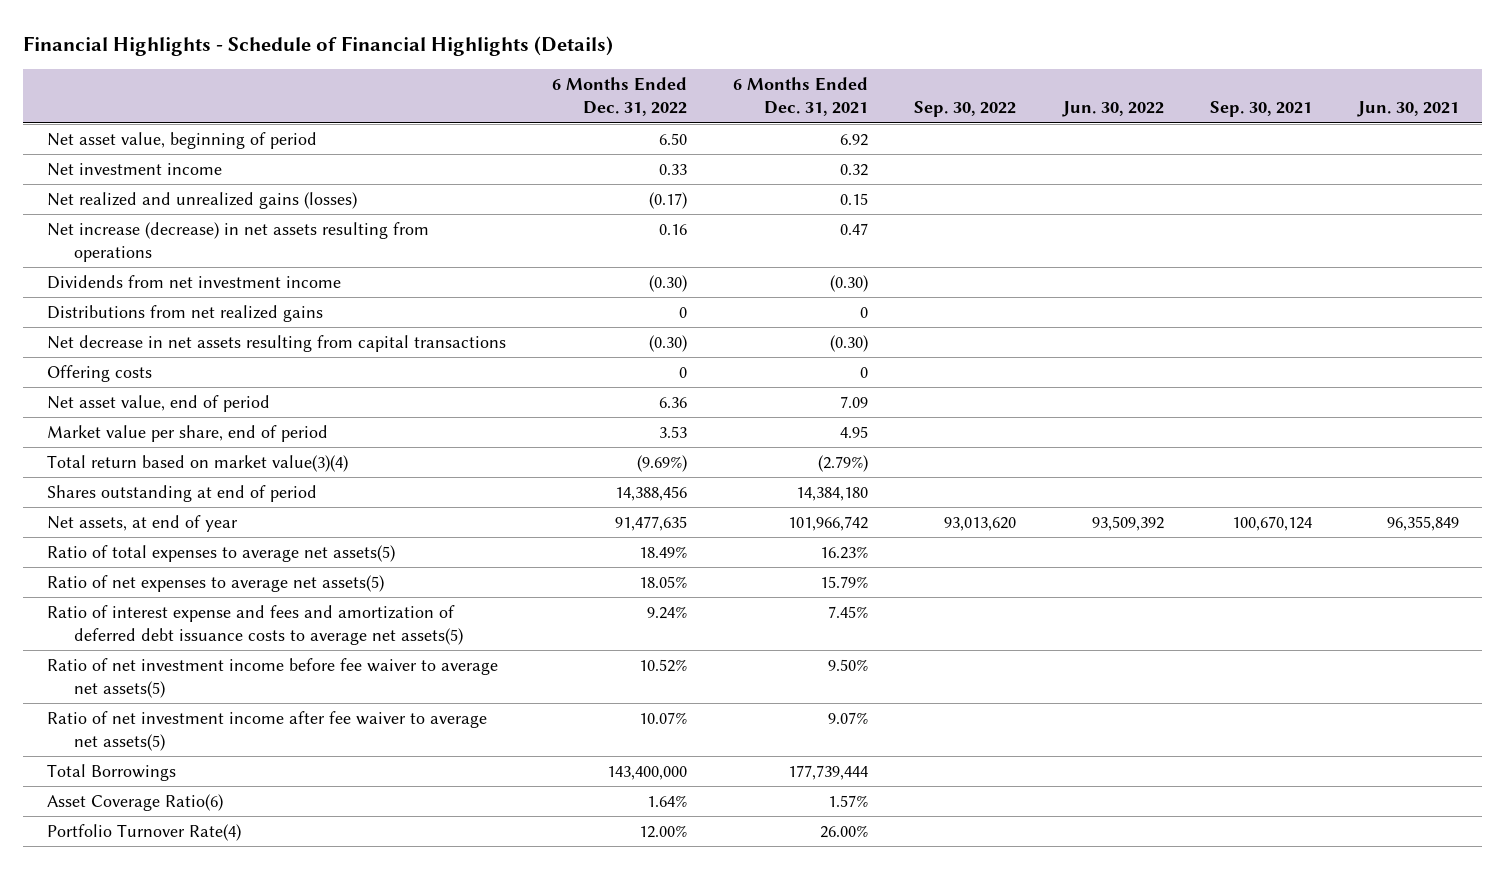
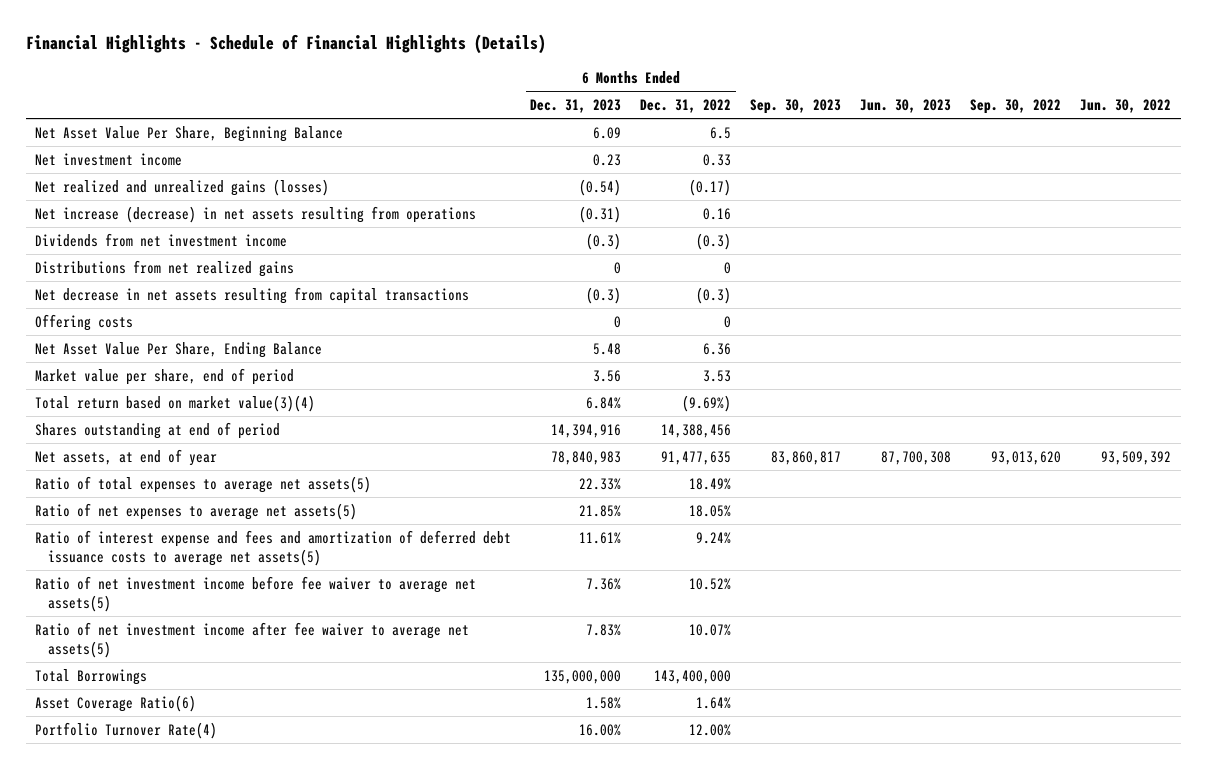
[733,77,869,117] 6 Months Ended Dec. 31, 2021 -> none
[1209,101,1312,118] Sep. 30, 2021 -> none
[1357,101,1460,118] Jun. 30, 2021 -> none
none -> [530,99,622,114] Dec. 31, 2023
none -> [750,99,842,115] Sep. 30, 2023
none -> [860,99,952,114] Jun. 30, 2023
[46,131,317,149] Net asset value, beginning of period -> [35,125,344,142] Net Asset Value Per Share, Beginning Balance
[658,132,687,145] 6.50 -> [710,126,732,139] 6.5
[648,274,687,292] (0.30) -> [696,232,732,250] (0.3)
[648,334,687,352] (0.30) -> [696,286,732,304] (0.3)
[46,394,270,412] Net asset value, end of period -> [35,341,323,358] Net Asset Value Per Share, Ending Balance

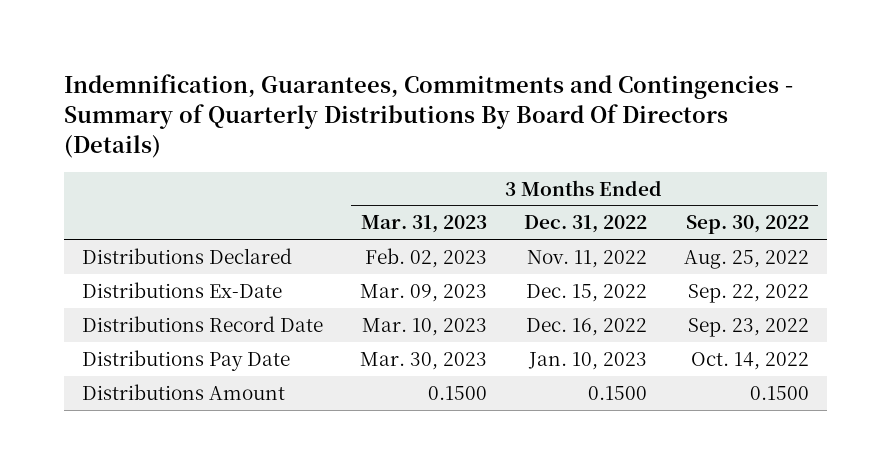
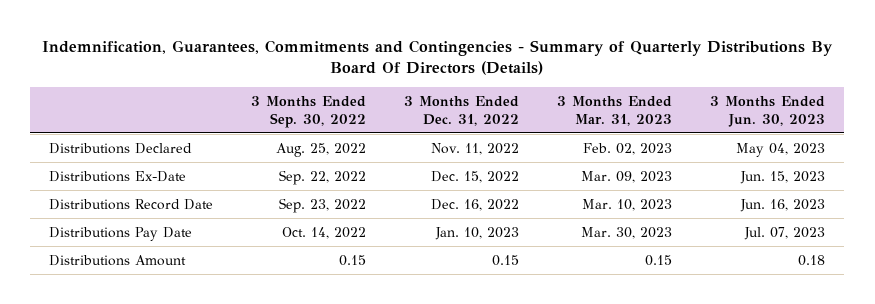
none -> [710,95,826,127] 3 Months Ended Jun. 30, 2023
[427,385,487,400] 0.1500 -> [645,254,673,266] 0.15
[587,385,647,400] 0.1500 -> [492,254,520,266] 0.15
[749,385,809,400] 0.1500 -> [339,254,367,266] 0.15

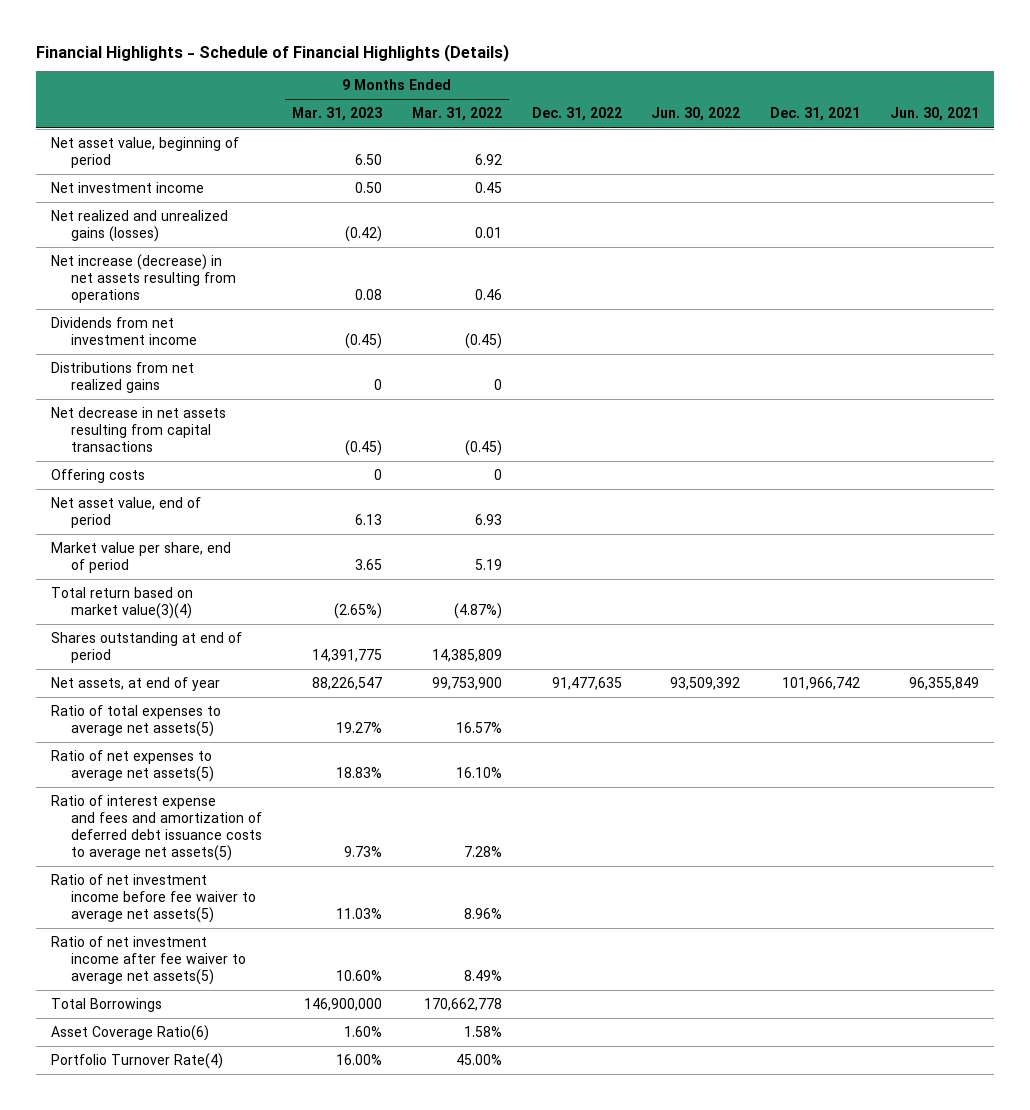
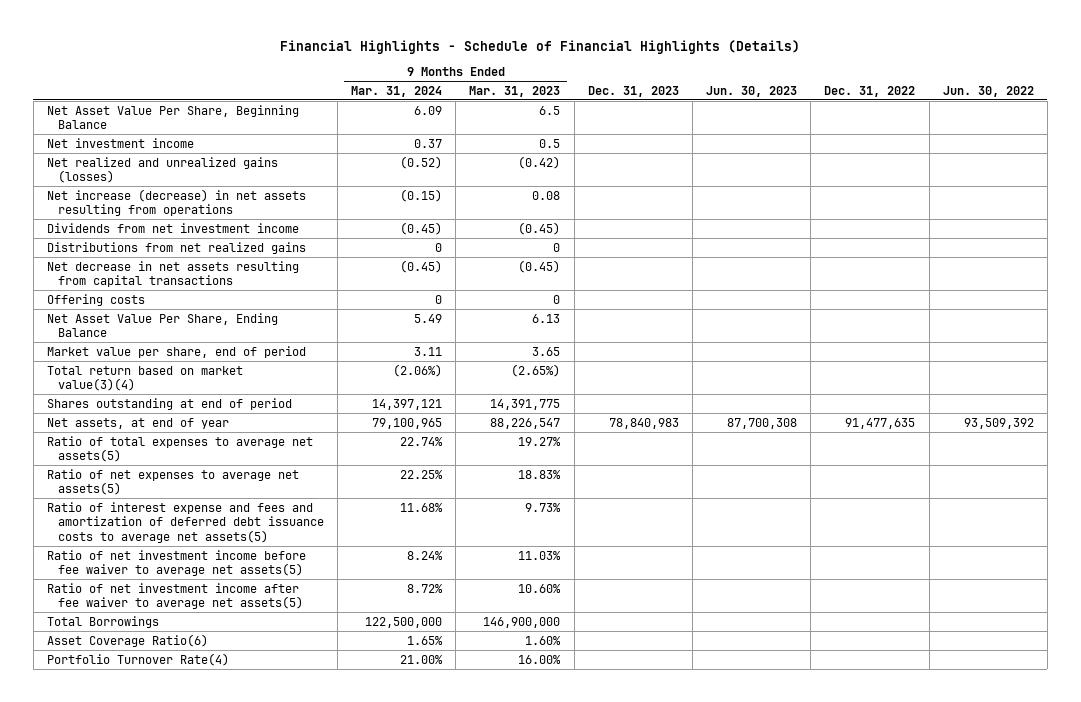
[411,107,502,122] Mar. 31, 2022 -> none
[770,107,861,122] Dec. 31, 2021 -> none
[889,107,979,122] Jun. 30, 2021 -> none
none -> [351,85,443,97] Mar. 31, 2024
none -> [587,85,679,97] Dec. 31, 2023
none -> [706,85,798,97] Jun. 30, 2023
[51,136,240,168] Net asset value, beginning of period -> [47,104,300,130] Net Asset Value Per Share, Beginning Balance
[355,153,383,165] 6.50 -> [539,105,561,115] 6.5
[355,181,383,193] 0.50 -> [539,138,561,148] 0.5
[51,496,202,528] Net asset value, end of period -> [47,312,279,338] Net Asset Value Per Share, Ending Balance

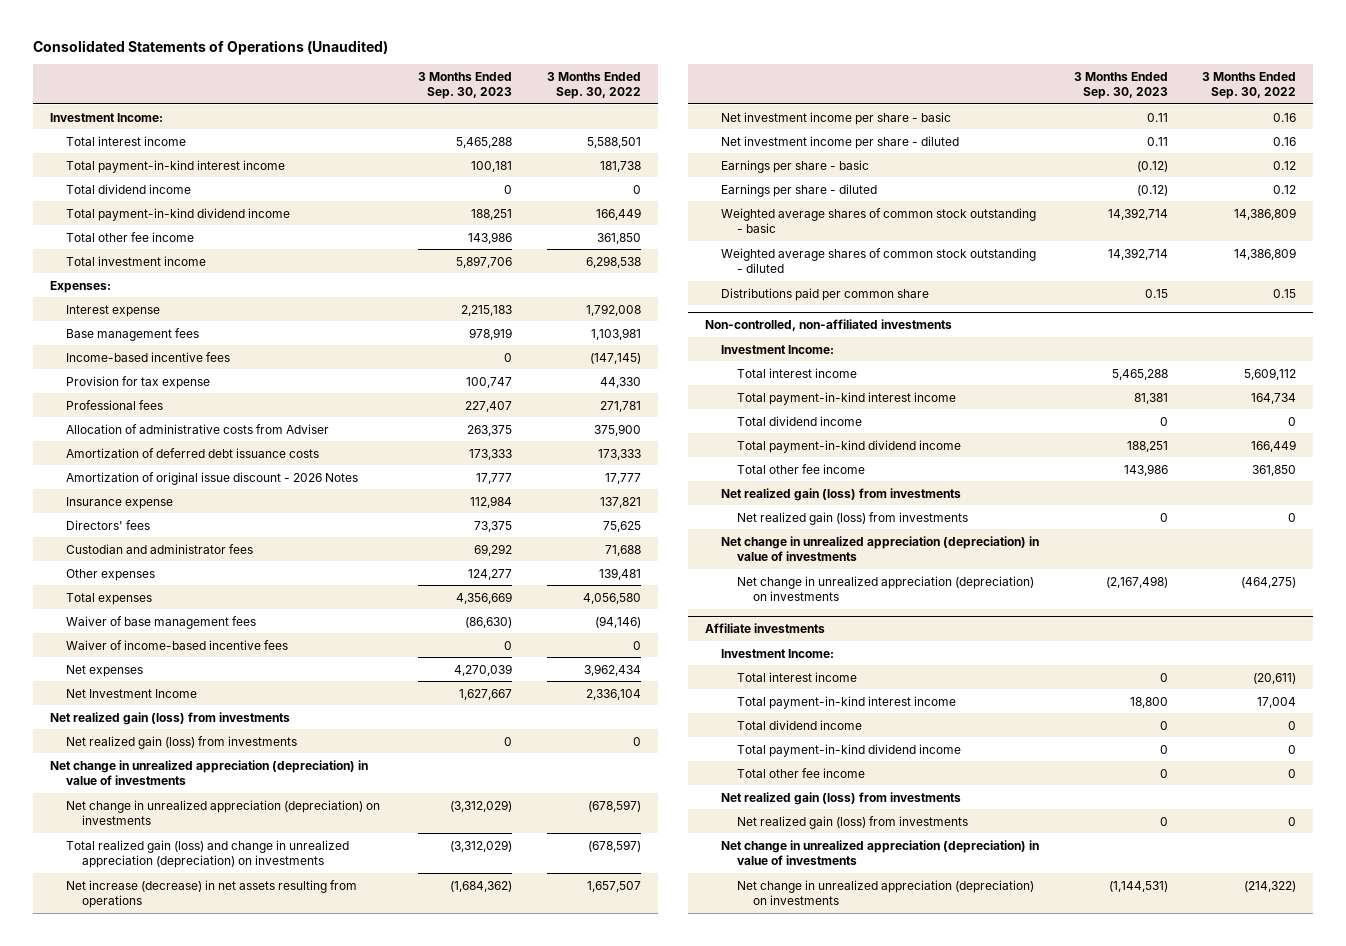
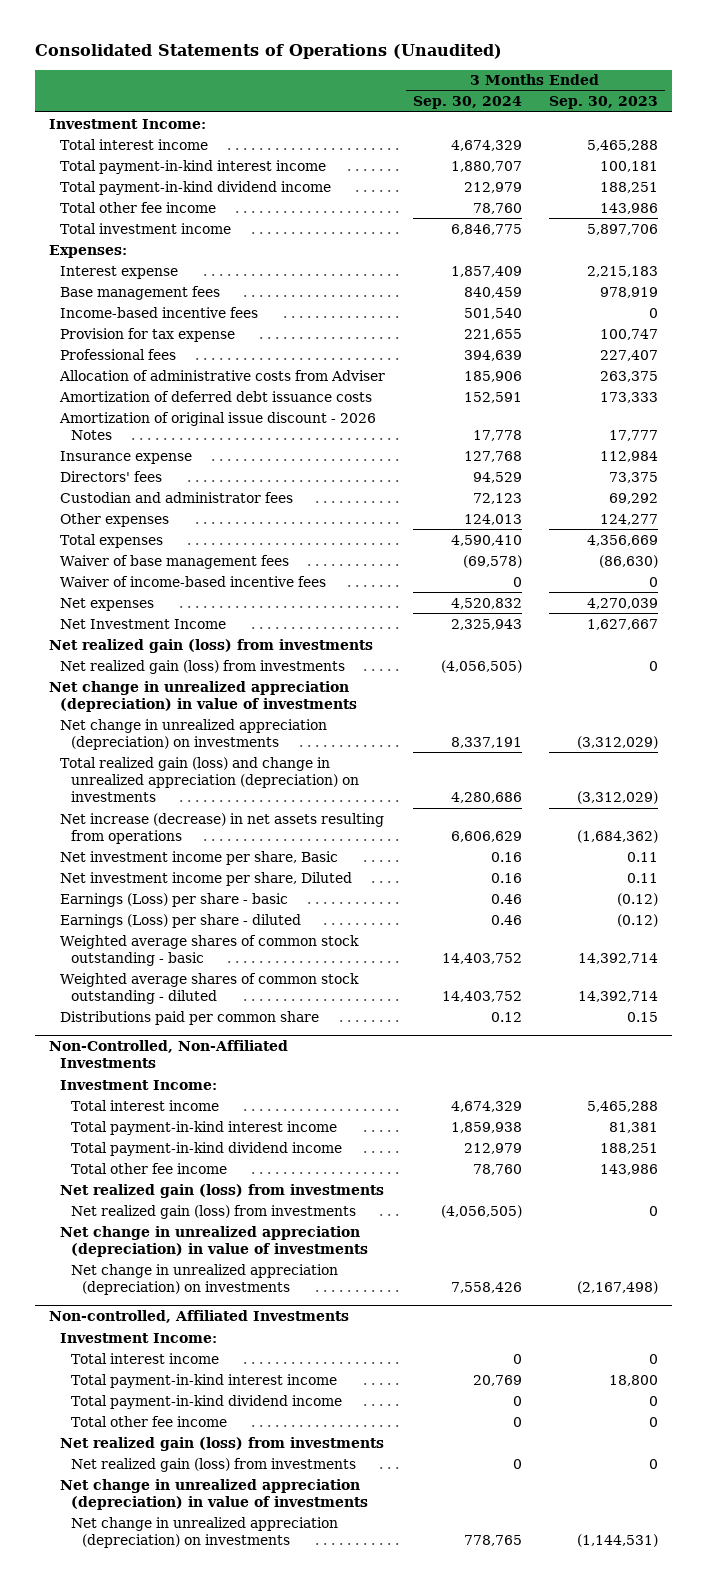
[546,71,641,100] 3 Months Ended Sep. 30, 2022 -> none
none -> [412,96,522,110] Sep. 30, 2024
[66,183,192,194] Total dividend income -> none
[721,111,952,125] Net investment income per share - basic -> [60,850,339,865] Net investment income per share, Basic
[721,135,960,149] Net investment income per share - diluted -> [60,871,353,886] Net investment income per share, Diluted
[721,159,870,173] Earnings per share - basic -> [60,892,289,907] Earnings (Loss) per share - basic
[721,183,878,197] Earnings per share - diluted -> [60,913,302,928] Earnings (Loss) per share - diluted
[705,319,953,332] Non-controlled, non-affiliated investments -> [49,1040,289,1069] Non-Controlled, Non-Affiliated Investments
[737,415,863,426] Total dividend income -> none
[705,623,826,634] Affiliate investments -> [49,1310,350,1324] Non-controlled, Affiliated Investments
[737,719,863,730] Total dividend income -> none

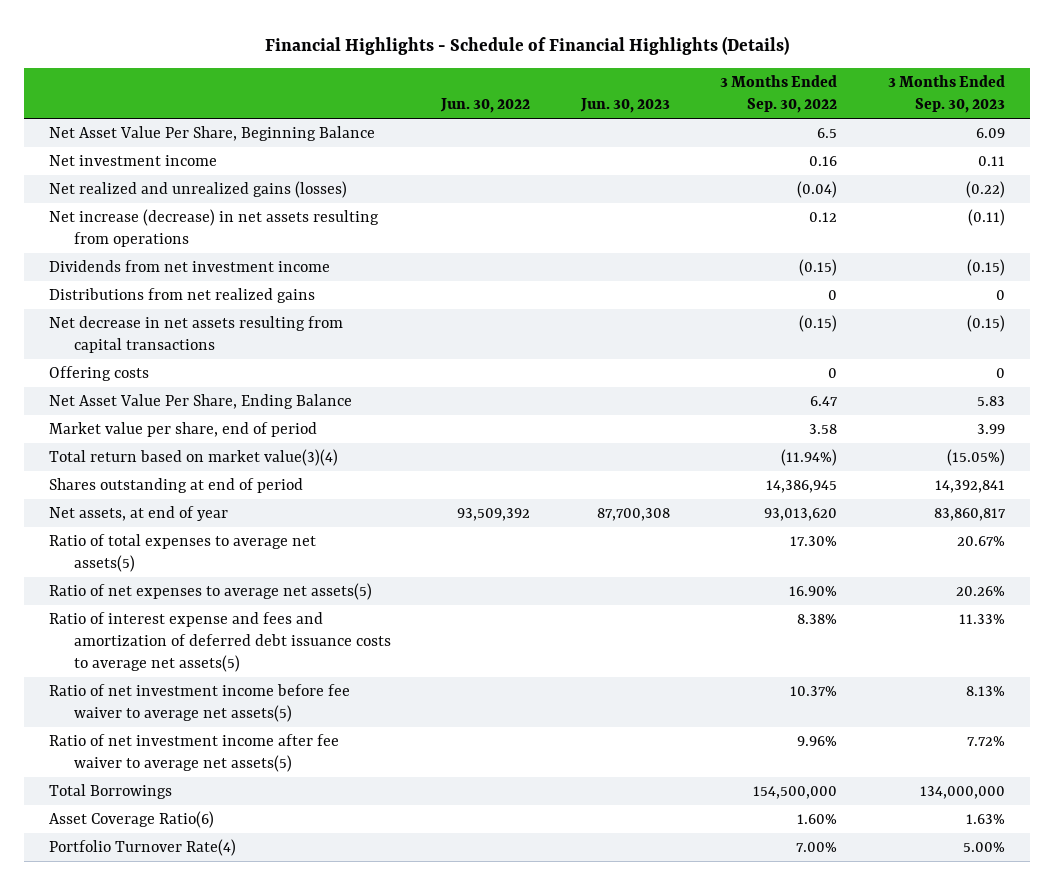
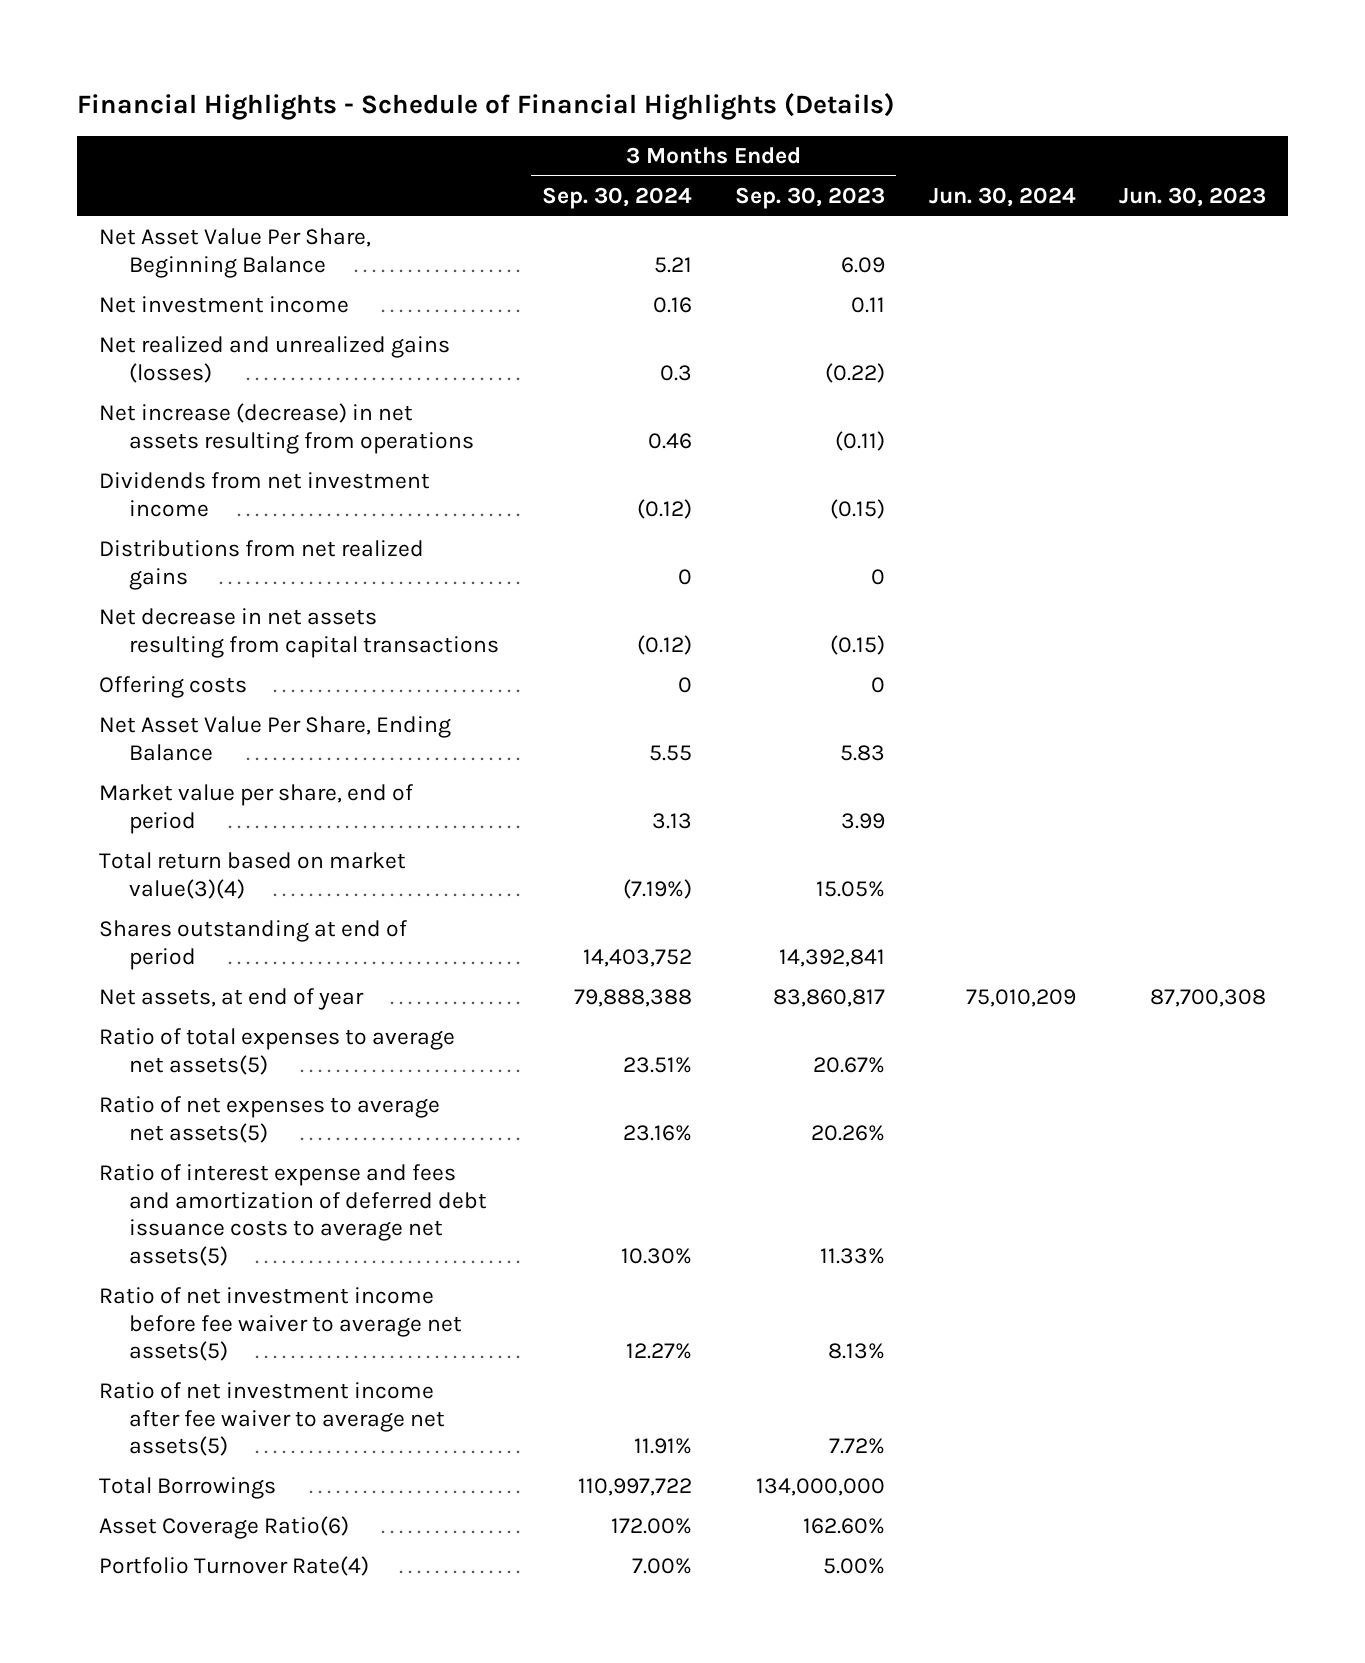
[440,98,531,114] Jun. 30, 2022 -> none
[720,74,838,114] 3 Months Ended Sep. 30, 2022 -> none
none -> [542,186,693,209] Sep. 30, 2024
none -> [928,186,1076,207] Jun. 30, 2024
[946,448,1005,466] (15.05%) -> [816,880,886,897] 15.05%
[965,813,1005,824] 1.63% -> [803,1518,886,1535] 162.60%

